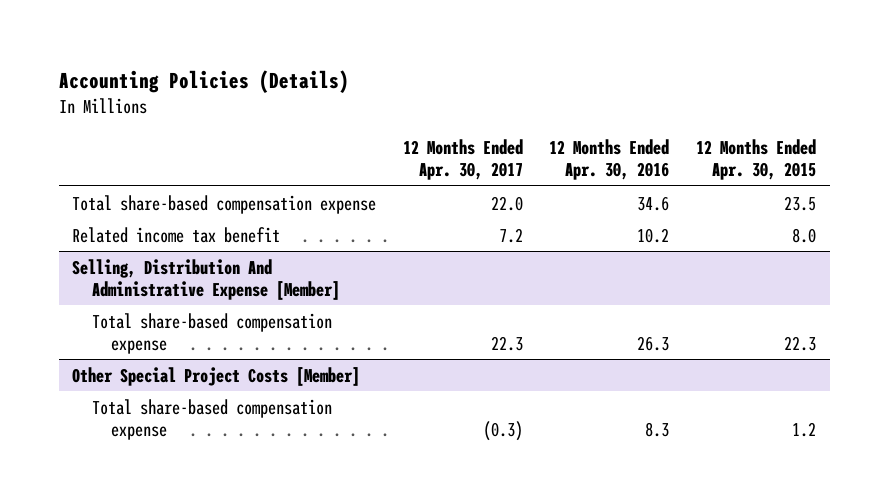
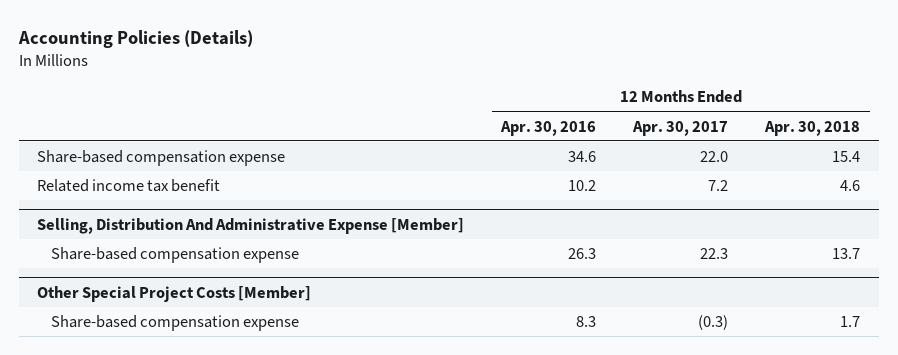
[696,138,817,181] 12 Months Ended Apr. 30, 2015 -> none
none -> [764,120,861,136] Apr. 30, 2018
[71,194,376,214] Total share-based compensation expense -> [37,150,286,167] Share-based compensation expense
[91,312,332,354] Total share-based compensation expense -> [50,247,299,264] Share-based compensation expense
[91,398,332,440] Total share-based compensation expense -> [50,315,299,332] Share-based compensation expense

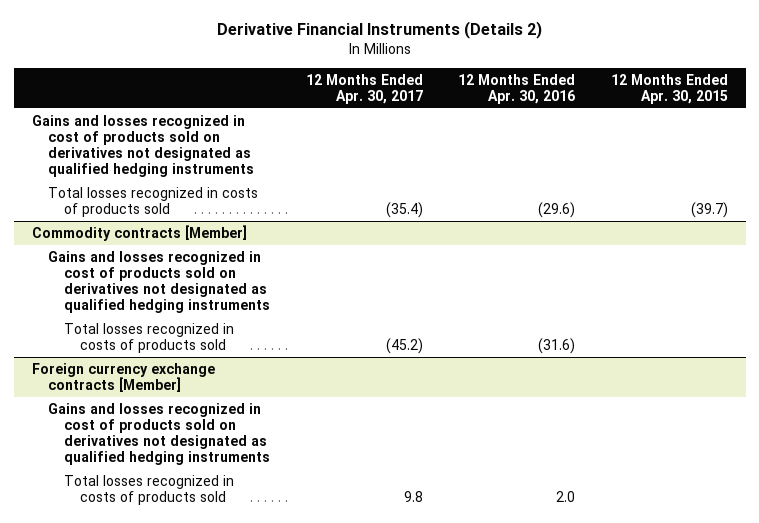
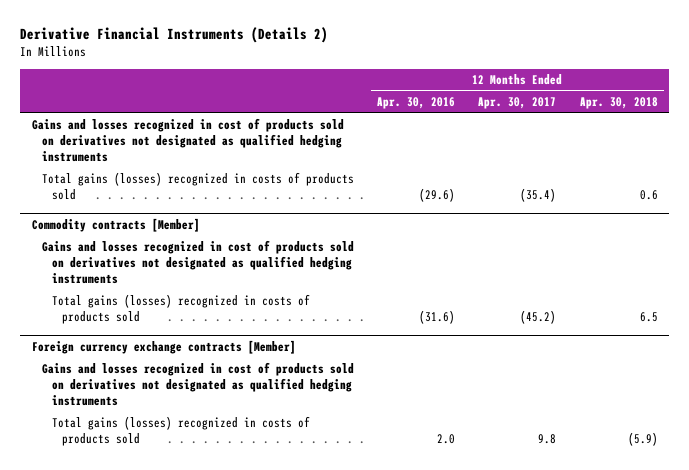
[610,73,728,104] 12 Months Ended Apr. 30, 2015 -> none
none -> [579,97,658,110] Apr. 30, 2018
[47,186,258,218] Total losses recognized in costs of products sold -> [41,172,354,201] Total gains (losses) recognized in costs of products sold
[63,322,234,354] Total losses recognized in costs of products sold -> [51,294,310,325] Total gains (losses) recognized in costs of products sold
[63,474,234,506] Total losses recognized in costs of products sold -> [51,416,310,447] Total gains (losses) recognized in costs of products sold

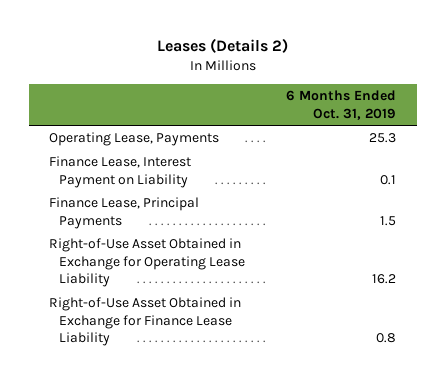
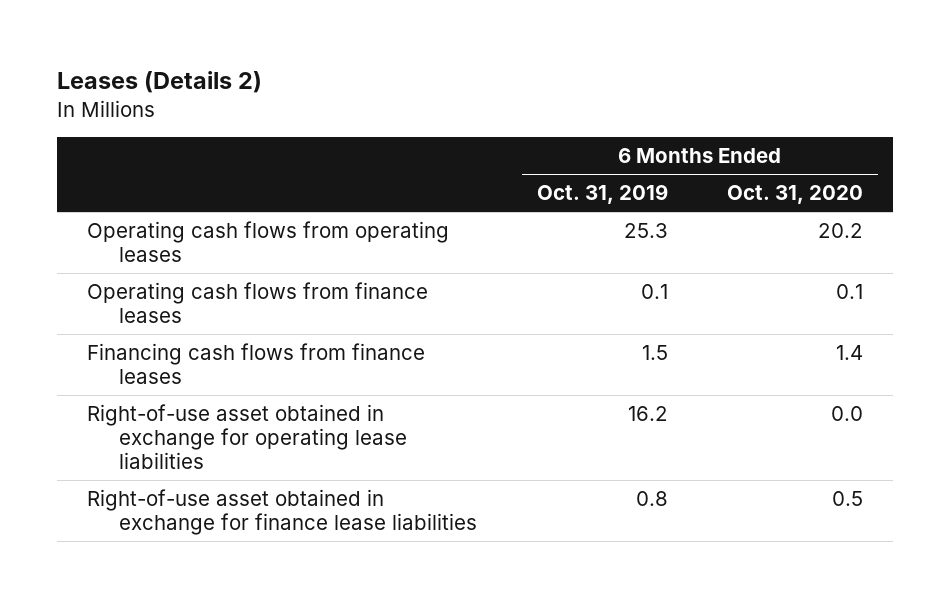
none -> [727,185,864,205] Oct. 31, 2020
[49,132,220,147] Operating Lease, Payments -> [87,220,450,263] Operating cash flows from operating leases
[49,156,192,188] Finance Lease, Interest Payment on Liability -> [87,281,429,324] Operating cash flows from finance leases
[49,197,200,229] Finance Lease, Principal Payments -> [87,342,426,385] Financing cash flows from finance leases
[49,238,246,288] Right-of-Use Asset Obtained in Exchange for Operating Lease Liability -> [87,403,407,470] Right-of-use asset obtained in exchange for operating lease liabilities
[49,297,242,347] Right-of-Use Asset Obtained in Exchange for Finance Lease Liability -> [87,488,477,536] Right-of-use asset obtained in exchange for finance lease liabilities

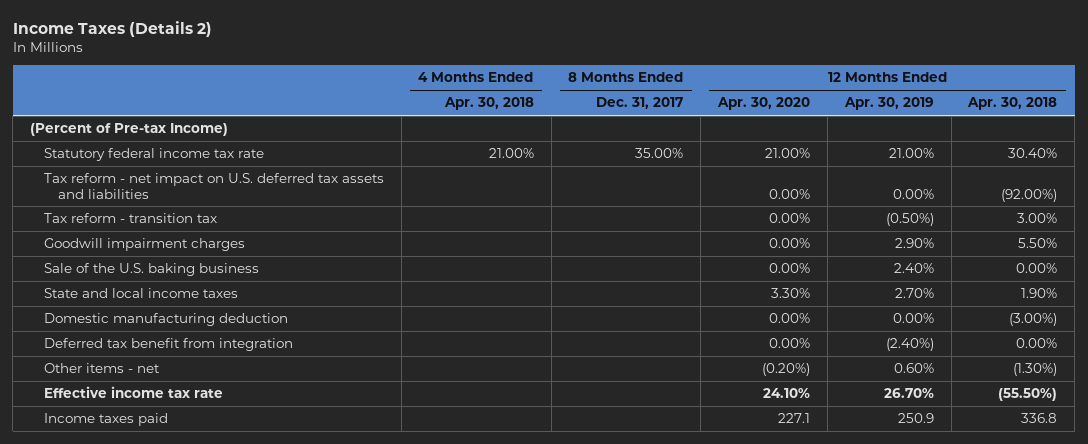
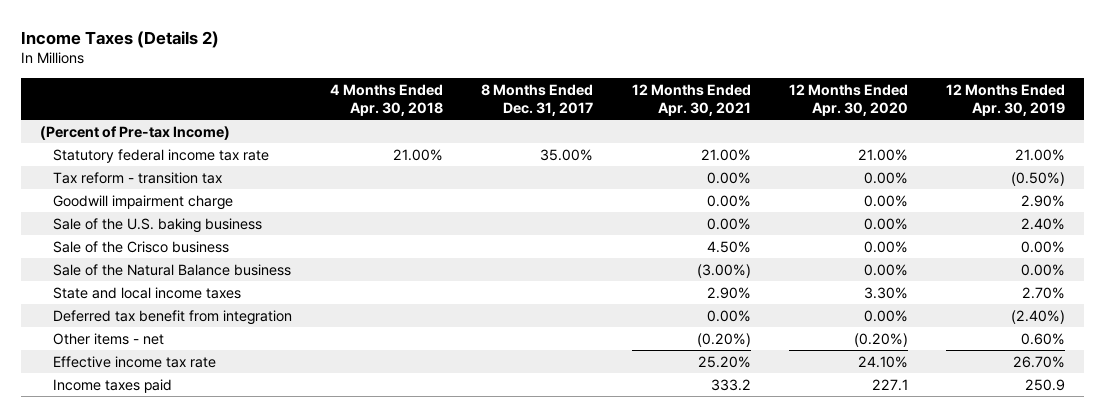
[967,97,1058,111] Apr. 30, 2018 -> none
none -> [631,83,751,116] 12 Months Ended Apr. 30, 2021
[44,173,385,199] Tax reform - net impact on U.S. deferred tax assets and liabilities -> none
[44,238,246,252] Goodwill impairment charges -> [53,194,234,210] Goodwill impairment charge
none -> [53,240,230,253] Sale of the Crisco business
none -> [53,263,292,276] Sale of the Natural Balance business
[44,313,289,327] Domestic manufacturing deduction -> none

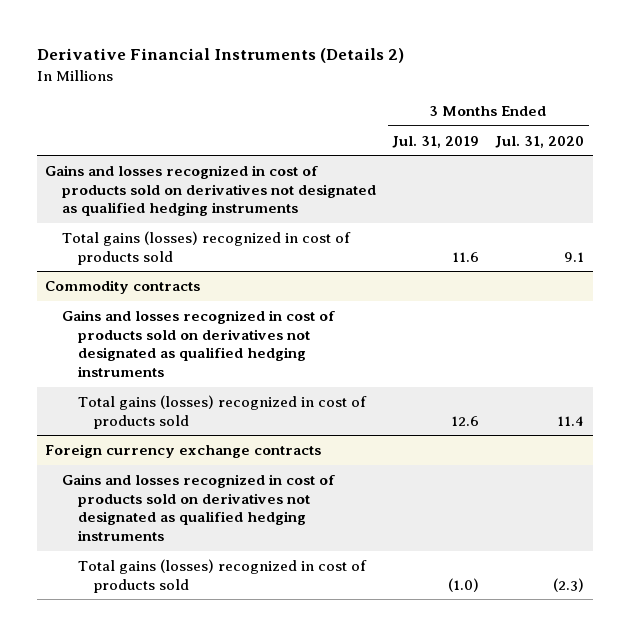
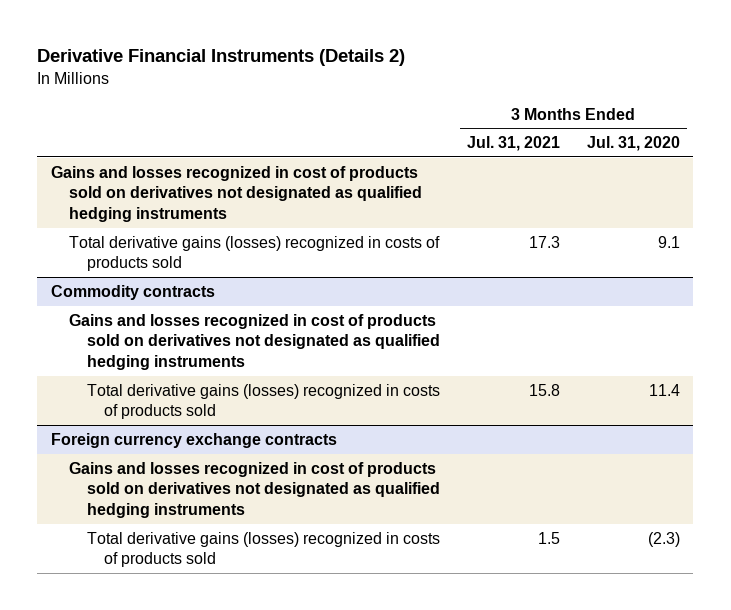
[392,135,480,148] Jul. 31, 2019 -> none
none -> [466,136,560,152] Jul. 31, 2021
[61,231,351,265] Total gains (losses) recognized in cost of products sold -> [68,235,440,272] Total derivative gains (losses) recognized in costs of products sold
[77,395,367,429] Total gains (losses) recognized in cost of products sold -> [86,383,440,420] Total derivative gains (losses) recognized in costs of products sold
[77,559,367,593] Total gains (losses) recognized in cost of products sold -> [86,531,440,568] Total derivative gains (losses) recognized in costs of products sold

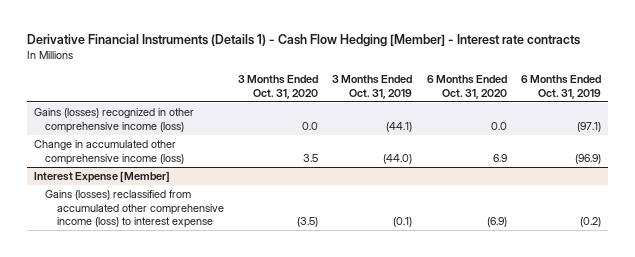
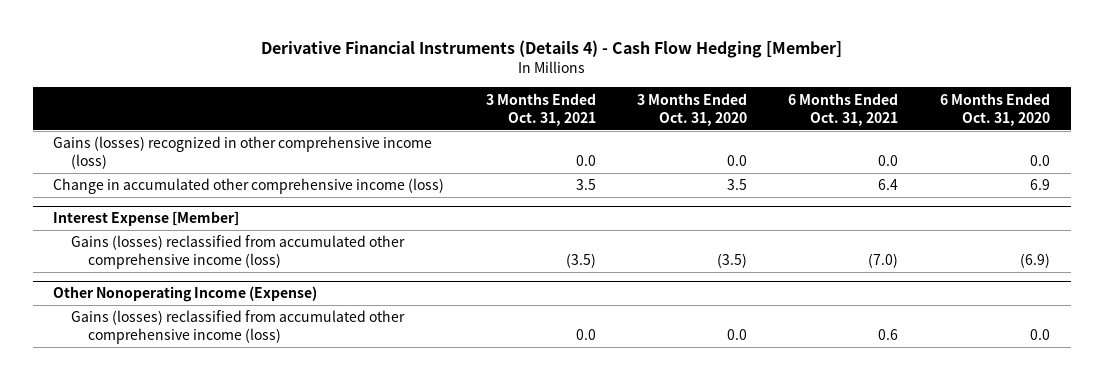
[27,34,581,48] Derivative Financial Instruments (Details 1) - Cash Flow Hedging [Member] - Interest rate contracts -> [260,40,842,59] Derivative Financial Instruments (Details 4) - Cash Flow Hedging [Member]
[332,75,413,99] 3 Months Ended Oct. 31, 2019 -> none
[520,75,601,99] 6 Months Ended Oct. 31, 2019 -> none
none -> [485,92,596,126] 3 Months Ended Oct. 31, 2021
none -> [788,92,899,126] 6 Months Ended Oct. 31, 2021
[45,190,224,228] Gains (losses) reclassified from accumulated other comprehensive income (loss) to interest expense -> [70,235,405,270] Gains (losses) reclassified from accumulated other comprehensive income (loss)
none -> [53,286,318,303] Other Nonoperating Income (Expense)
none -> [70,310,405,345] Gains (losses) reclassified from accumulated other comprehensive income (loss)

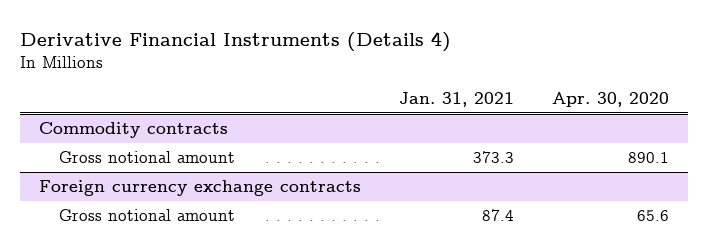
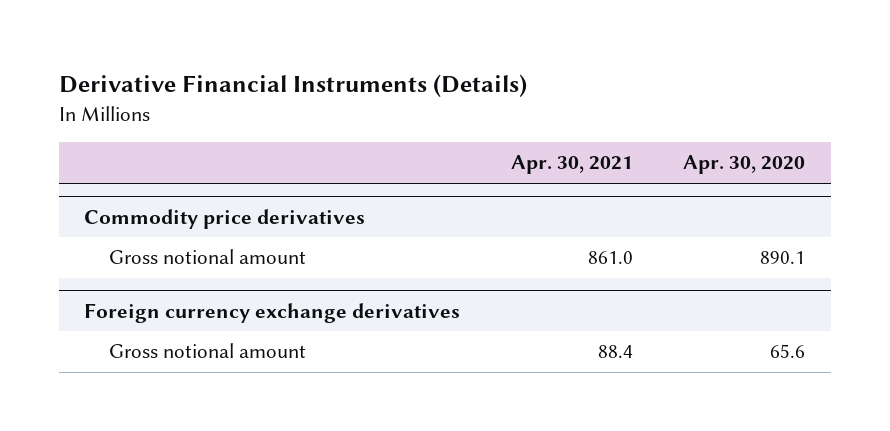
[20,30,452,52] Derivative Financial Instruments (Details 4) -> [59,74,528,98] Derivative Financial Instruments (Details)
[399,92,515,108] Jan. 31, 2021 -> none
none -> [510,155,633,175] Apr. 30, 2021
[39,122,229,139] Commodity contracts -> [84,208,366,229] Commodity price derivatives
[39,180,362,197] Foreign currency exchange contracts -> [84,302,461,323] Foreign currency exchange derivatives

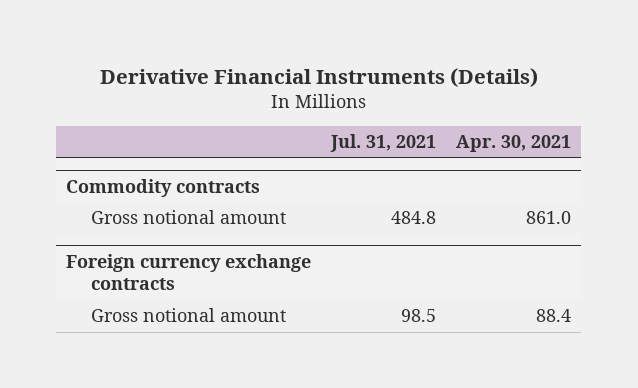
[683,155,806,175] Apr. 30, 2020 -> none
none -> [330,134,437,153] Jul. 31, 2021
[84,208,366,229] Commodity price derivatives -> [66,178,261,197] Commodity contracts
[84,302,461,323] Foreign currency exchange derivatives -> [66,253,312,291] Foreign currency exchange contracts

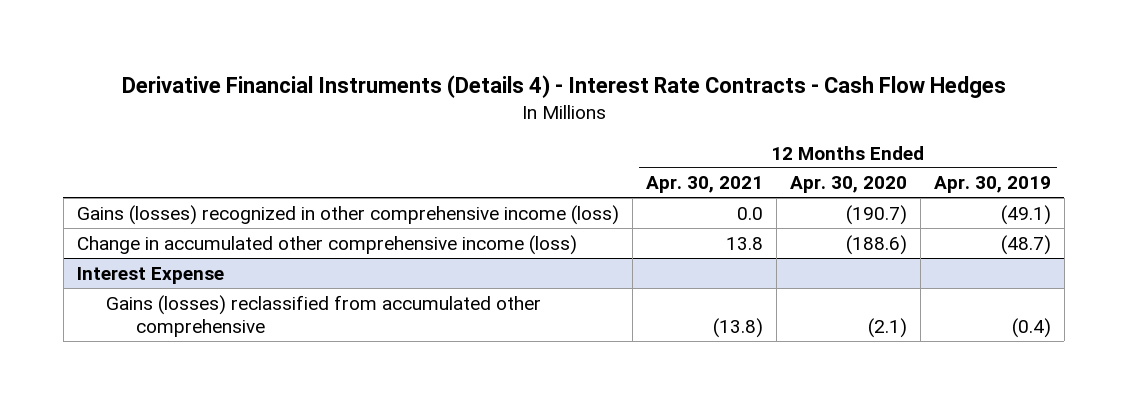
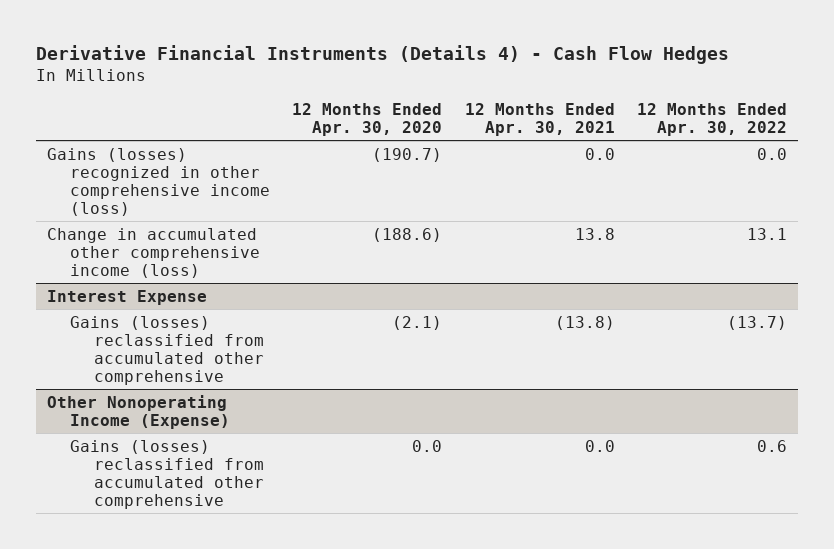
[121,75,1006,99] Derivative Financial Instruments (Details 4) - Interest Rate Contracts - Cash Flow Hedges -> [35,44,729,64] Derivative Financial Instruments (Details 4) - Cash Flow Hedges
[933,176,1051,194] Apr. 30, 2019 -> none
none -> [636,102,787,137] 12 Months Ended Apr. 30, 2022
none -> [46,394,231,429] Other Nonoperating Income (Expense)
none -> [70,439,264,509] Gains (losses) reclassified from accumulated other comprehensive

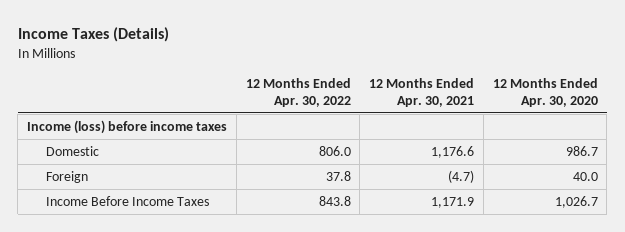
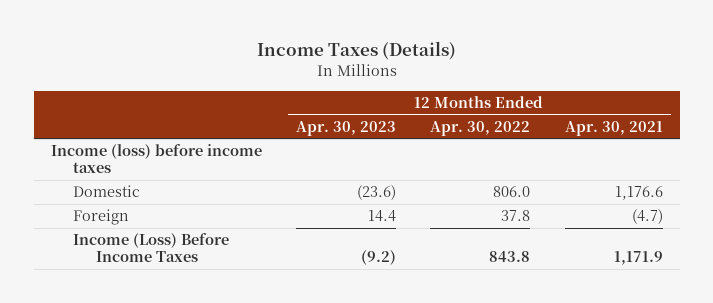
[492,78,598,107] 12 Months Ended Apr. 30, 2020 -> none
none -> [296,120,397,136] Apr. 30, 2023
[45,195,209,206] Income Before Income Taxes -> [73,233,230,263] Income (Loss) Before Income Taxes

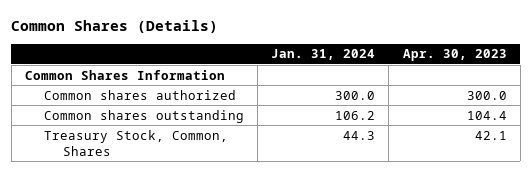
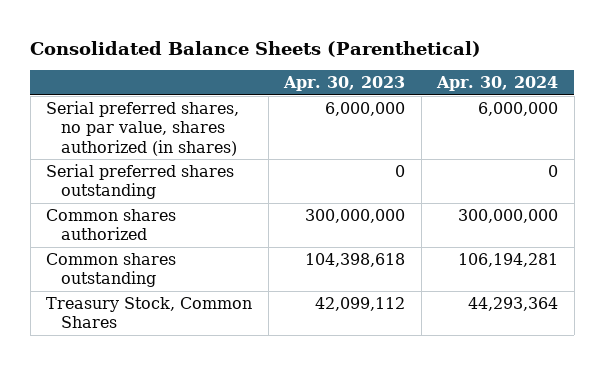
[11,20,219,34] Common Shares (Details) -> [30,40,482,57] Consolidated Balance Sheets (Parenthetical)
[271,49,376,61] Jan. 31, 2024 -> none
none -> [436,76,559,92] Apr. 30, 2024
[24,69,225,80] Common Shares Information -> none
none -> [46,101,240,156] Serial preferred shares, no par value, shares authorized (in shares)
none -> [46,164,235,200] Serial preferred shares outstanding
[466,90,507,100] 300.0 -> [305,209,406,224] 300,000,000
[466,110,507,120] 104.4 -> [305,253,406,268] 104,398,618
[43,129,228,156] Treasury Stock, Common, Shares -> [46,297,253,329] Treasury Stock, Common Shares
[474,130,507,140] 42.1 -> [315,297,406,312] 42,099,112

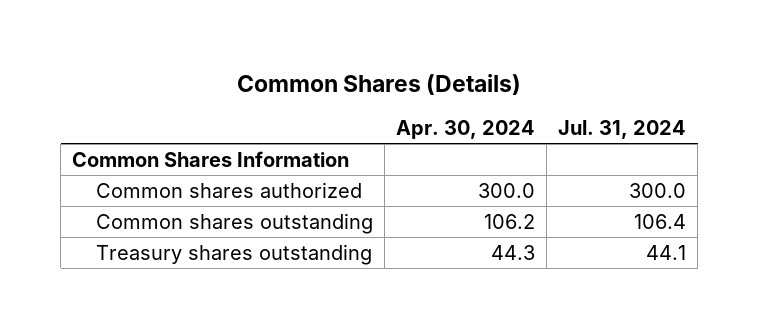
[30,40,482,57] Consolidated Balance Sheets (Parenthetical) -> [237,73,522,95] Common Shares (Details)
[283,76,406,92] Apr. 30, 2023 -> none
none -> [558,119,687,139] Jul. 31, 2024
[46,101,240,156] Serial preferred shares, no par value, shares authorized (in shares) -> none
[46,164,235,200] Serial preferred shares outstanding -> none
none -> [72,150,350,167] Common Shares Information
[458,209,559,224] 300,000,000 -> [478,182,536,198] 300.0
[458,253,559,268] 106,194,281 -> [484,213,536,229] 106.2
[46,297,253,329] Treasury Stock, Common Shares -> [95,243,372,265] Treasury shares outstanding
[468,297,559,312] 44,293,364 -> [491,244,536,260] 44.3

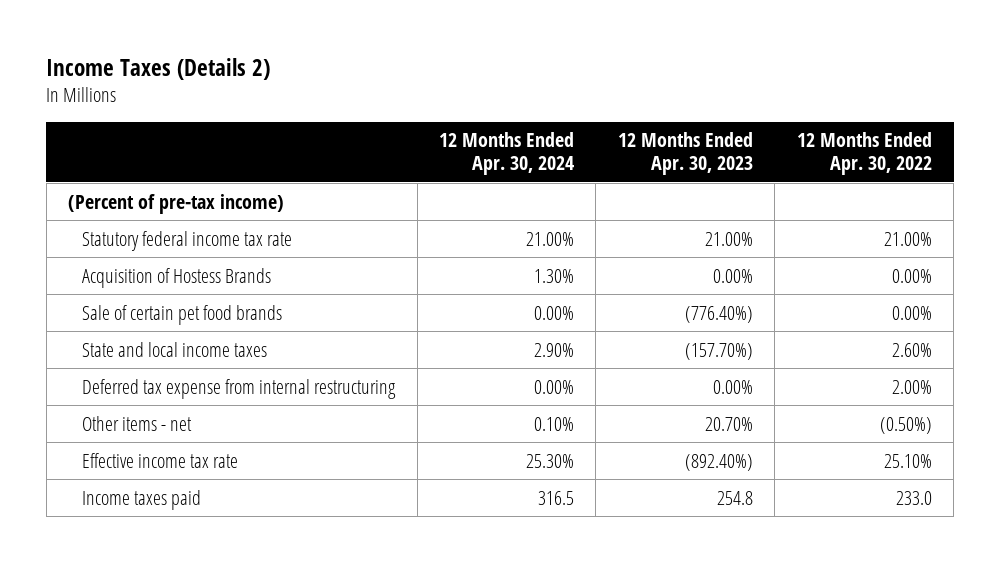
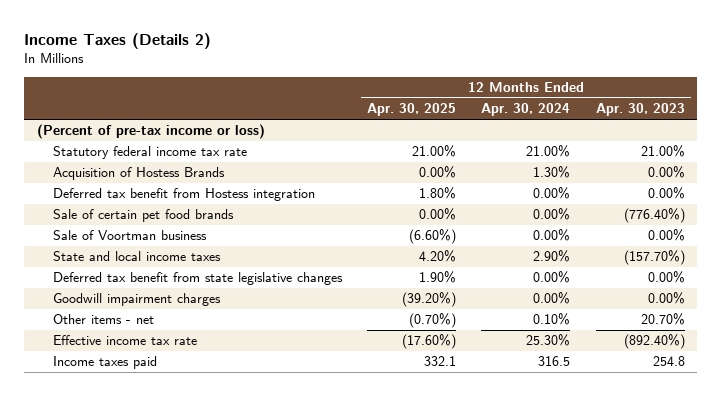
[796,132,932,175] 12 Months Ended Apr. 30, 2022 -> none
none -> [366,103,456,117] Apr. 30, 2025
[68,193,285,214] (Percent of pre-tax income) -> [37,124,266,140] (Percent of pre-tax income or loss)
none -> [52,188,315,202] Deferred tax benefit from Hostess integration
none -> [52,230,207,241] Sale of Voortman business
[82,378,397,399] Deferred tax expense from internal restructuring -> none
none -> [52,272,343,286] Deferred tax benefit from state legislative changes
none -> [52,293,221,307] Goodwill impairment charges

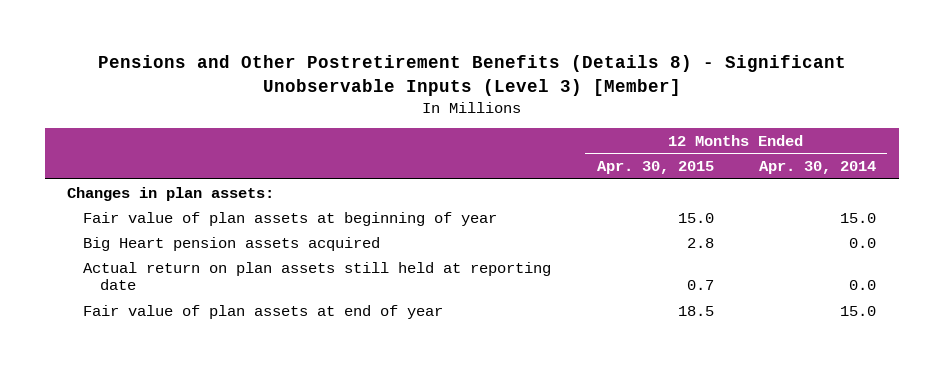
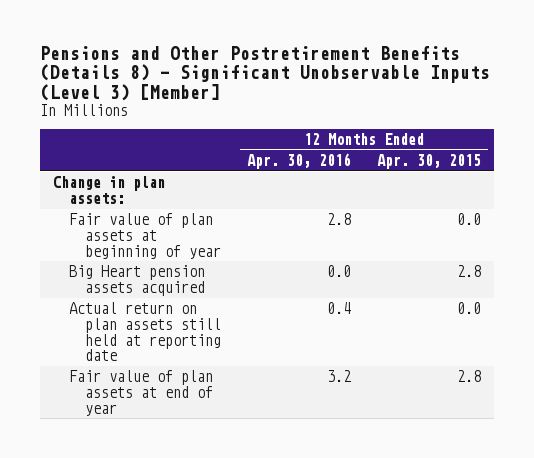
[759,161,877,175] Apr. 30, 2014 -> none
none -> [246,152,351,169] Apr. 30, 2016
[67,186,275,201] Changes in plan assets: -> [53,176,166,204] Change in plan assets:
[677,212,714,223] 15.0 -> [457,213,482,226] 0.0
[686,280,714,291] 0.7 -> [457,302,482,315] 0.0
[677,305,714,316] 18.5 -> [457,370,482,383] 2.8

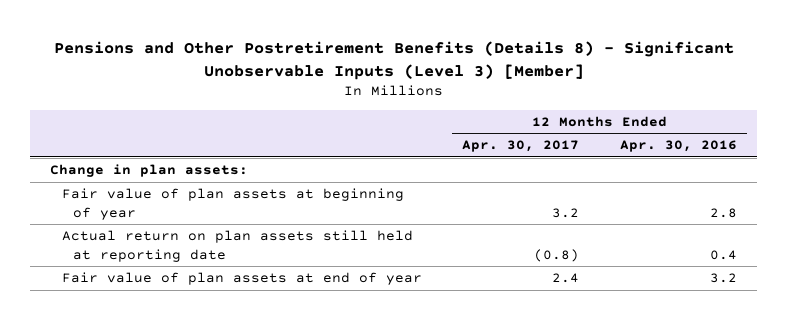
[377,153,482,169] Apr. 30, 2015 -> none
none -> [462,140,580,153] Apr. 30, 2017
[68,265,205,296] Big Heart pension assets acquired -> none

